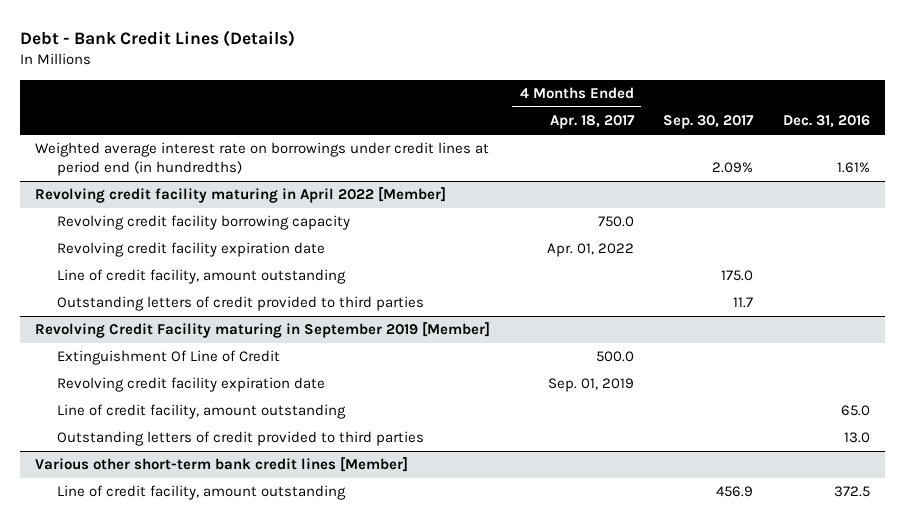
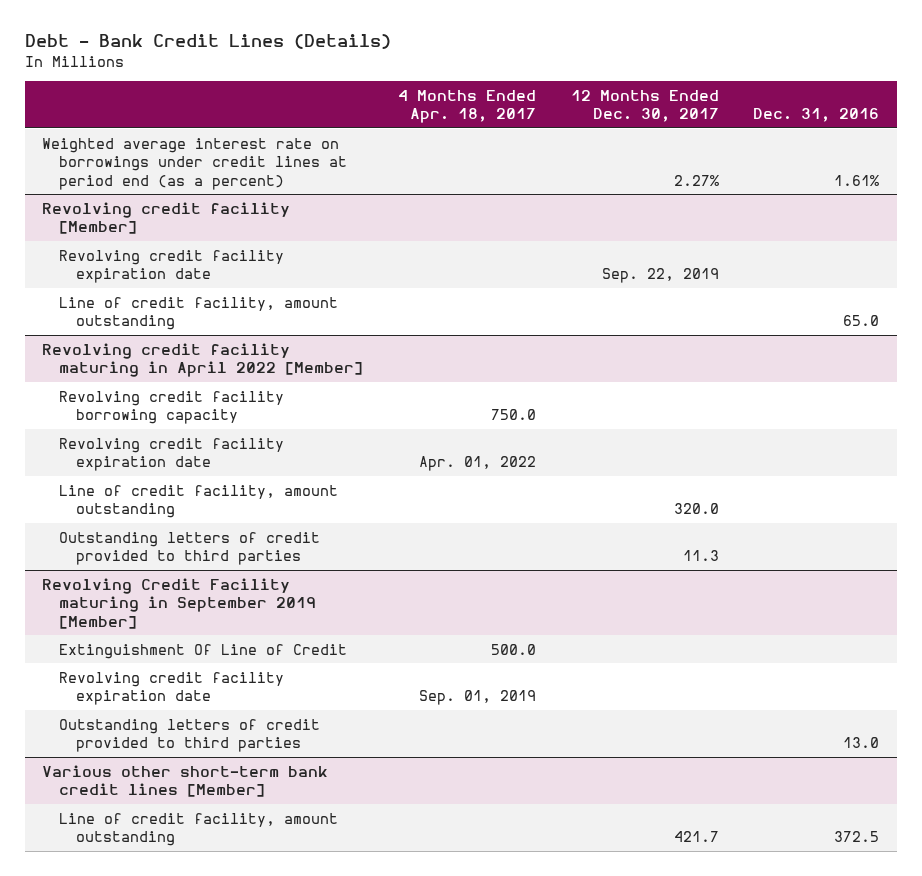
[663,115,755,130] Sep. 30, 2017 -> none
none -> [570,89,719,123] 12 Months Ended Dec. 30, 2017
[35,142,490,177] Weighted average interest rate on borrowings under credit lines at period end (in hundredths) -> [42,137,347,190] Weighted average interest rate on borrowings under credit lines at period end (as a percent)
none -> [42,201,291,235] Revolving credit facility [Member]
none -> [58,249,284,284] Revolving credit facility expiration date
none -> [58,296,338,331] Line of credit facility, amount outstanding
[57,404,347,420] Line of credit facility, amount outstanding -> none

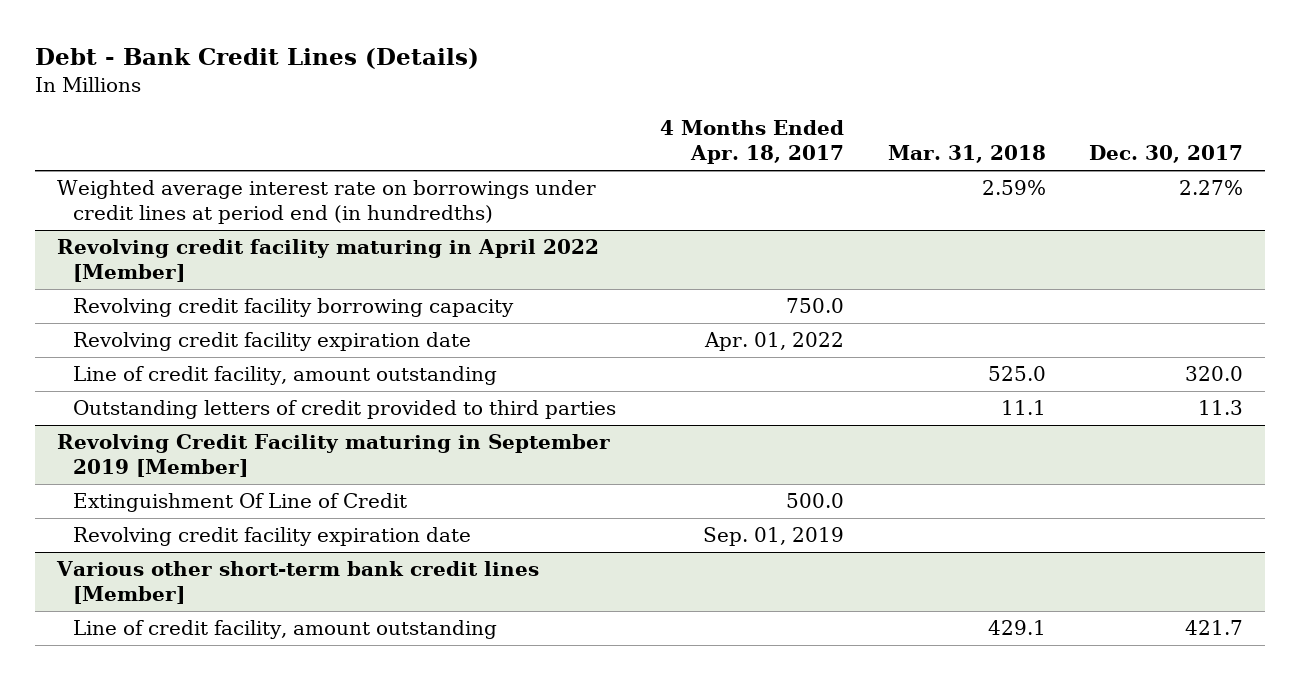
[570,89,719,123] 12 Months Ended Dec. 30, 2017 -> none
[753,108,880,123] Dec. 31, 2016 -> none
none -> [887,145,1046,164] Mar. 31, 2018
none -> [1089,145,1244,164] Dec. 30, 2017
[42,201,291,235] Revolving credit facility [Member] -> none
[58,249,284,284] Revolving credit facility expiration date -> none
[58,296,338,331] Line of credit facility, amount outstanding -> none
[42,137,347,190] Weighted average interest rate on borrowings under credit lines at period end (as a percent) -> [57,180,597,225] Weighted average interest rate on borrowings under credit lines at period end (in hundredths)
[58,718,320,753] Outstanding letters of credit provided to third parties -> none

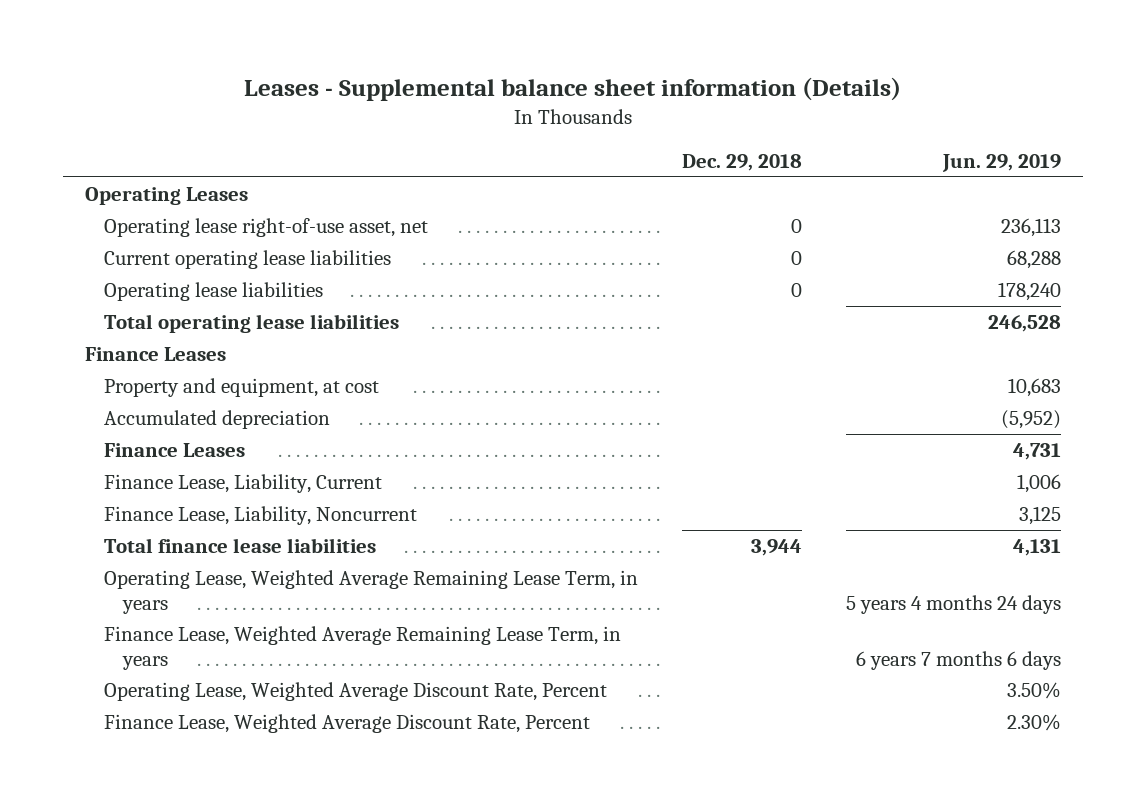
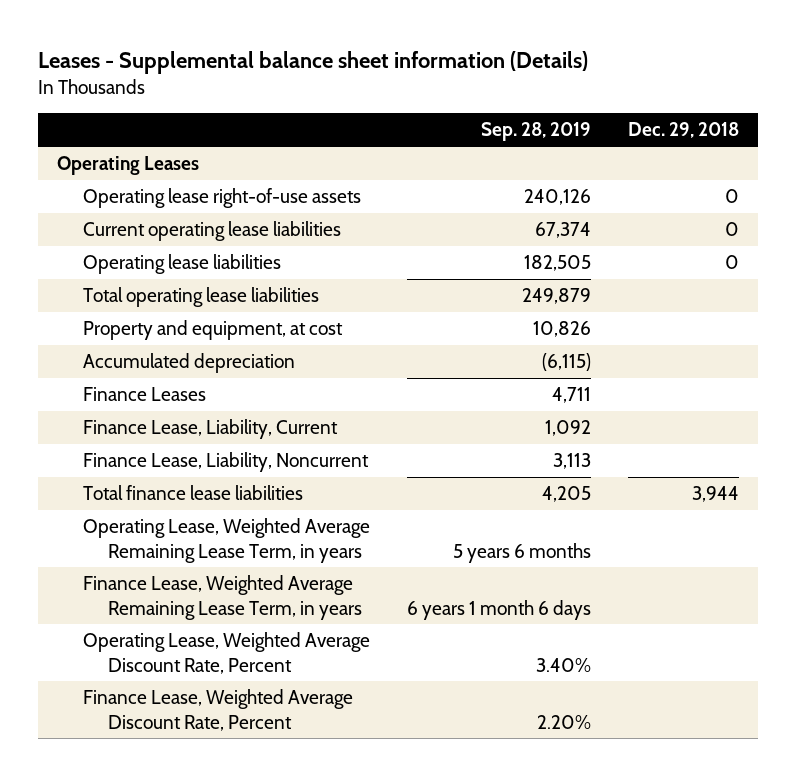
[941,154,1061,173] Jun. 29, 2019 -> none
none -> [480,122,591,142] Sep. 28, 2019
[104,217,429,237] Operating lease right-of-use asset, net -> [82,188,361,209] Operating lease right-of-use assets
[85,346,227,361] Finance Leases -> none

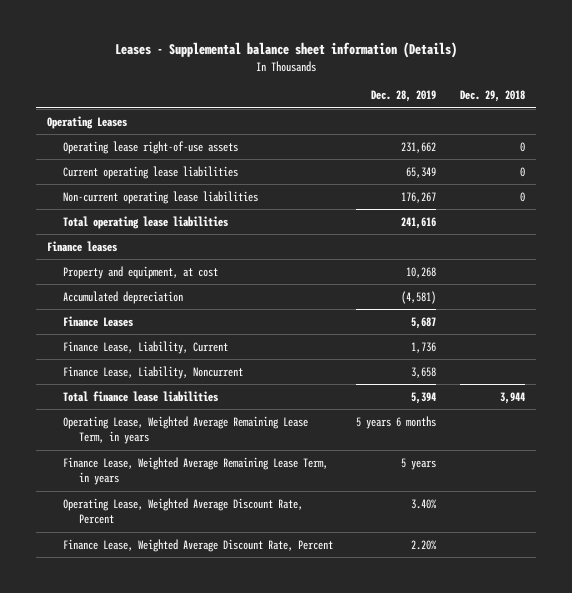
[480,122,591,142] Sep. 28, 2019 -> none
none -> [371,90,437,103] Dec. 28, 2019
[82,254,281,275] Operating lease liabilities -> [62,190,258,204] Non-current operating lease liabilities
none -> [47,240,118,252] Finance leases

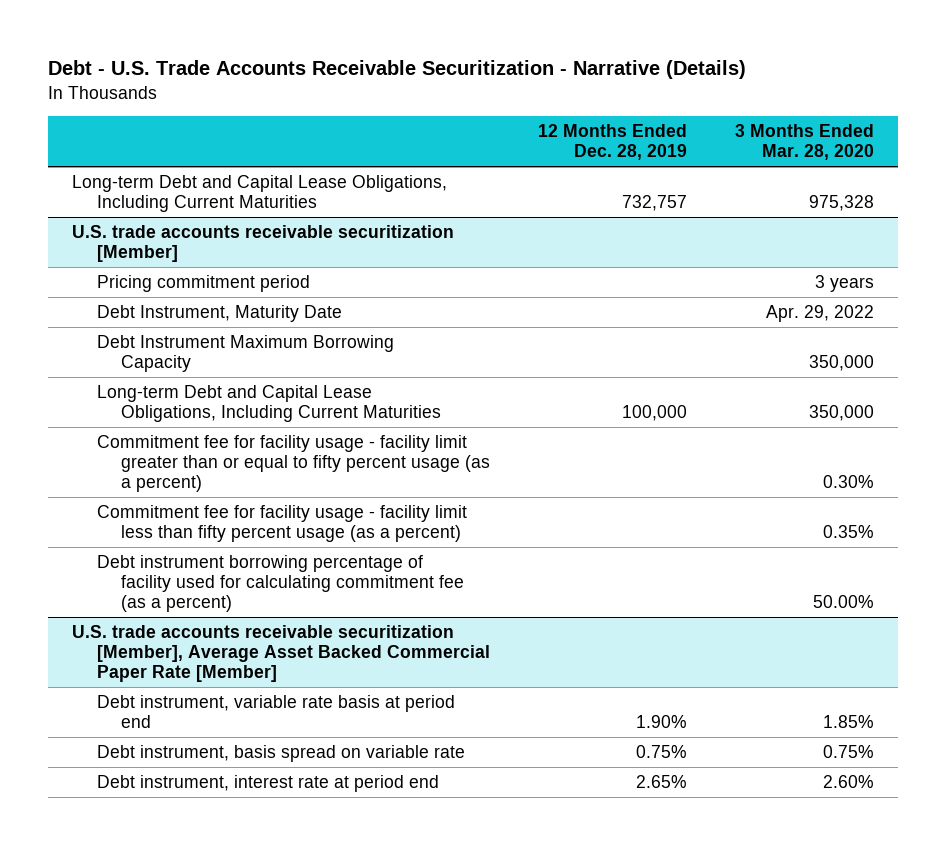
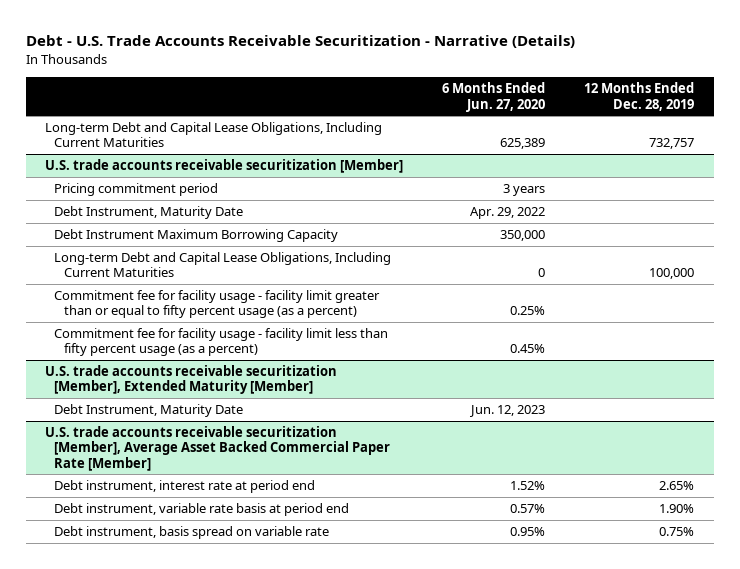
[735,124,875,161] 3 Months Ended Mar. 28, 2020 -> none
none -> [442,82,546,112] 6 Months Ended Jun. 27, 2020
[96,554,464,613] Debt instrument borrowing percentage of facility used for calculating commitment fee (as a percent) -> none
none -> [45,365,338,395] U.S. trade accounts receivable securitization [Member], Extended Maturity [Member]
none -> [54,404,244,418] Debt Instrument, Maturity Date
[96,774,439,792] Debt instrument, interest rate at period end -> [54,480,316,494] Debt instrument, interest rate at period end

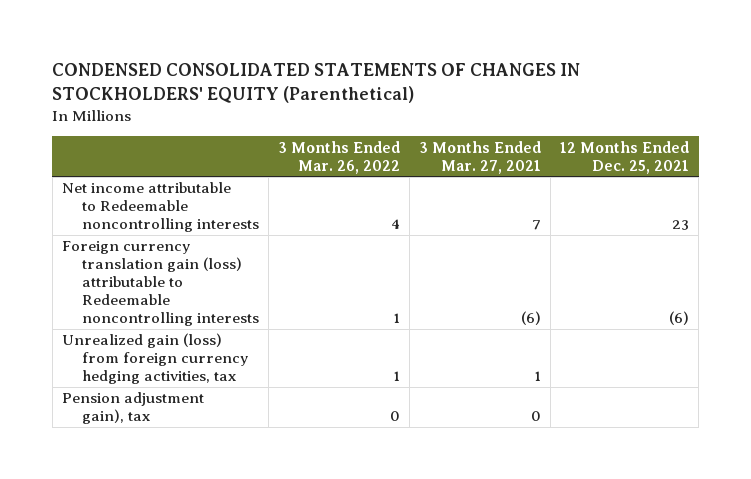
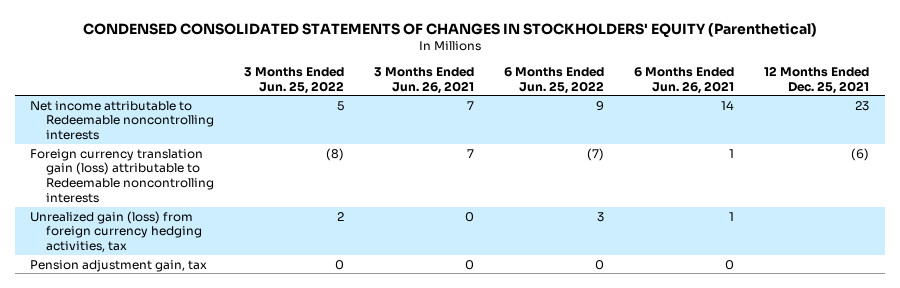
[278,140,401,174] 3 Months Ended Mar. 26, 2022 -> none
[419,140,542,174] 3 Months Ended Mar. 27, 2021 -> none
none -> [243,66,344,94] 3 Months Ended Jun. 25, 2022
none -> [373,66,474,94] 3 Months Ended Jun. 26, 2021
none -> [504,66,605,94] 6 Months Ended Jun. 25, 2022
none -> [634,66,735,94] 6 Months Ended Jun. 26, 2021
[61,392,204,425] Pension adjustment gain), tax -> [30,259,208,272] Pension adjustment gain, tax

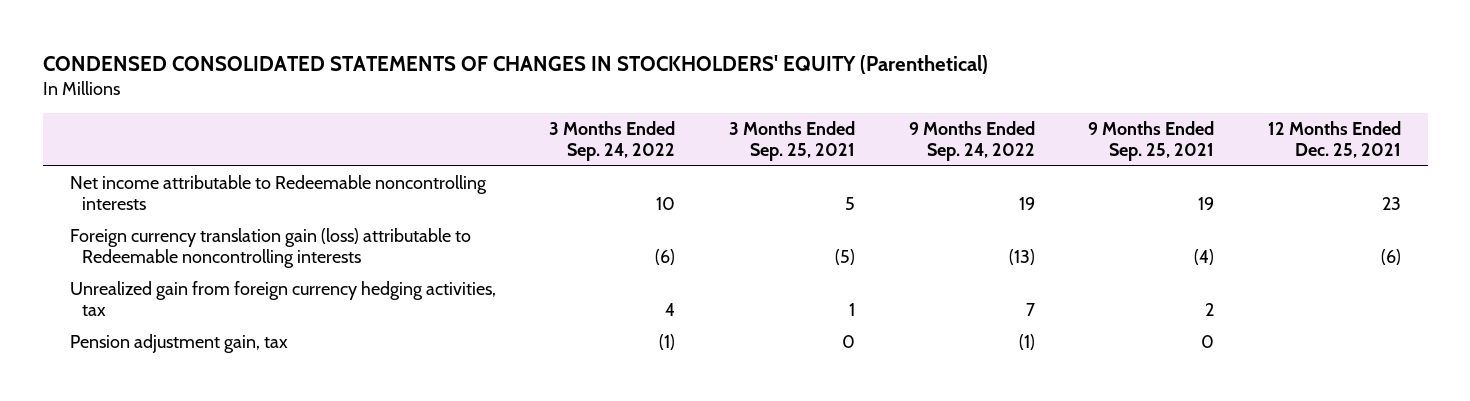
[243,66,344,94] 3 Months Ended Jun. 25, 2022 -> none
[373,66,474,94] 3 Months Ended Jun. 26, 2021 -> none
[504,66,605,94] 6 Months Ended Jun. 25, 2022 -> none
[634,66,735,94] 6 Months Ended Jun. 26, 2021 -> none
none -> [549,121,676,162] 3 Months Ended Sep. 24, 2022
none -> [728,121,855,162] 3 Months Ended Sep. 25, 2021
none -> [908,121,1035,162] 9 Months Ended Sep. 24, 2022
none -> [1088,121,1215,162] 9 Months Ended Sep. 25, 2021
[30,210,202,253] Unrealized gain (loss) from foreign currency hedging activities, tax -> [69,281,496,317] Unrealized gain from foreign currency hedging activities, tax

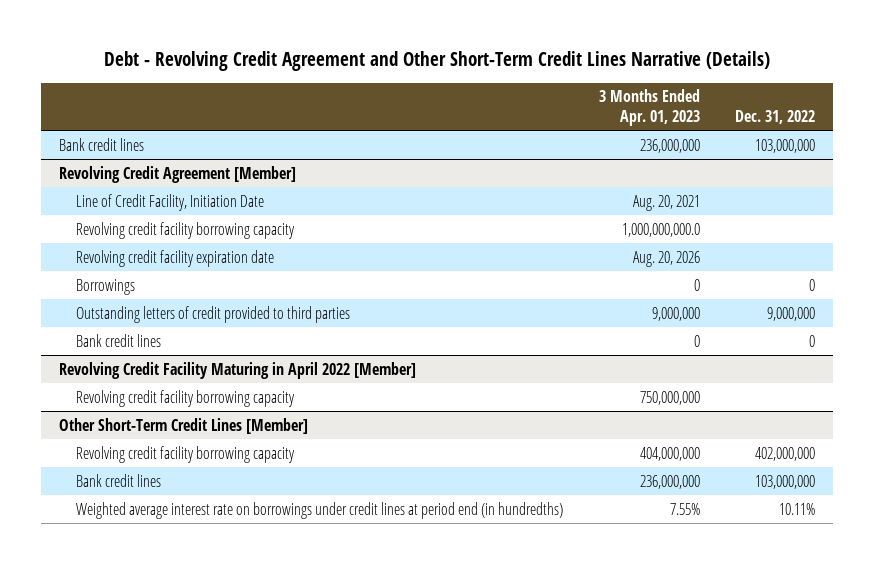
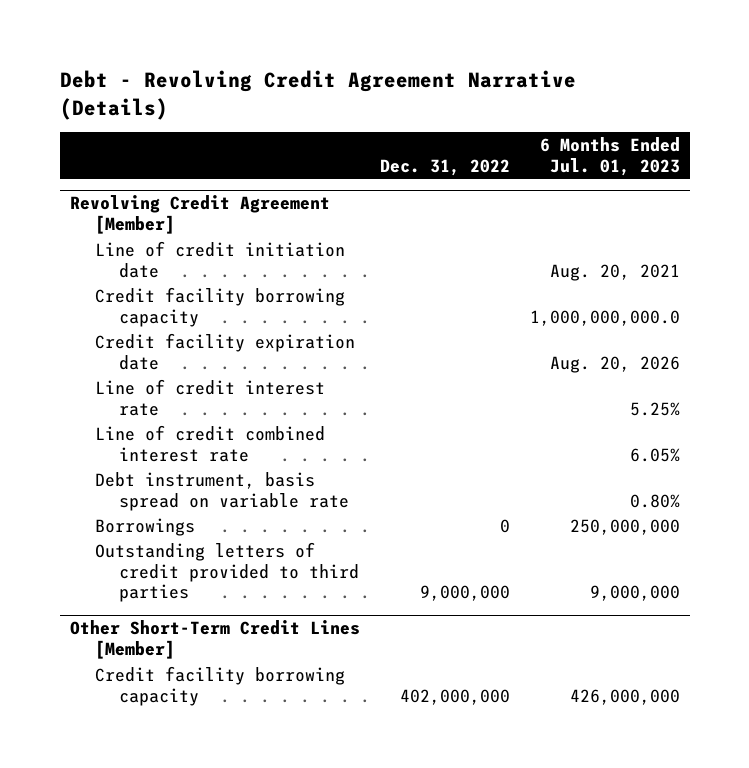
[104,51,771,72] Debt - Revolving Credit Agreement and Other Short-Term Credit Lines Narrative (Details) -> [59,70,576,120] Debt - Revolving Credit Agreement Narrative (Details)
[598,89,700,127] 3 Months Ended Apr. 01, 2023 -> none
none -> [539,137,680,177] 6 Months Ended Jul. 01, 2023
[58,137,144,151] Bank credit lines -> none
[76,193,265,211] Line of Credit Facility, Initiation Date -> [94,240,345,278] Line of credit initiation date
[76,221,296,239] Revolving credit facility borrowing capacity -> [94,286,345,327] Credit facility borrowing capacity
[76,249,275,267] Revolving credit facility expiration date -> [94,332,355,370] Credit facility expiration date
none -> [94,378,325,416] Line of credit interest rate
none -> [94,424,325,462] Line of credit combined interest rate
none -> [94,471,350,511] Debt instrument, basis spread on variable rate
[76,333,162,347] Bank credit lines -> none
[58,361,416,379] Revolving Credit Facility Maturing in April 2022 [Member] -> none
[76,389,296,407] Revolving credit facility borrowing capacity -> none
[76,473,162,487] Bank credit lines -> none
[76,501,564,519] Weighted average interest rate on borrowings under credit lines at period end (in hundredths) -> none
[76,445,296,463] Revolving credit facility borrowing capacity -> [94,665,345,706] Credit facility borrowing capacity

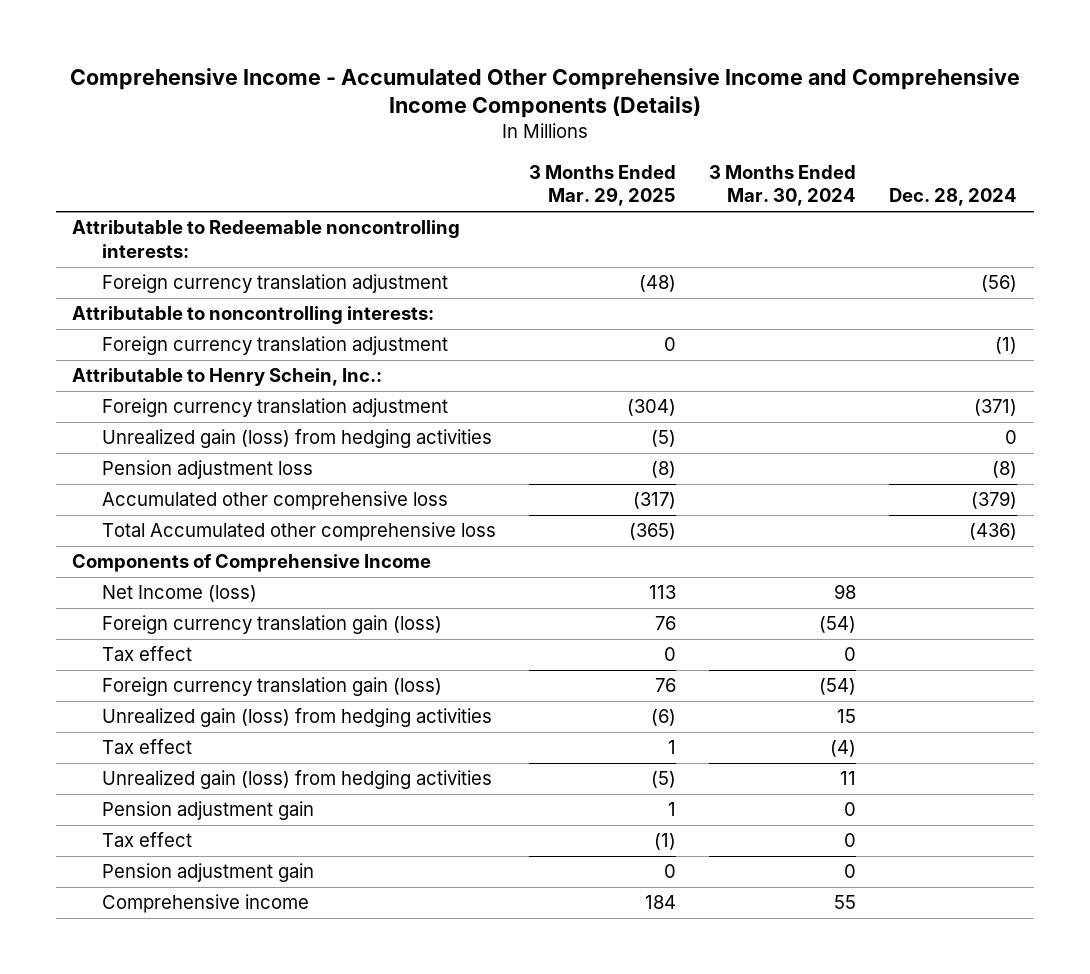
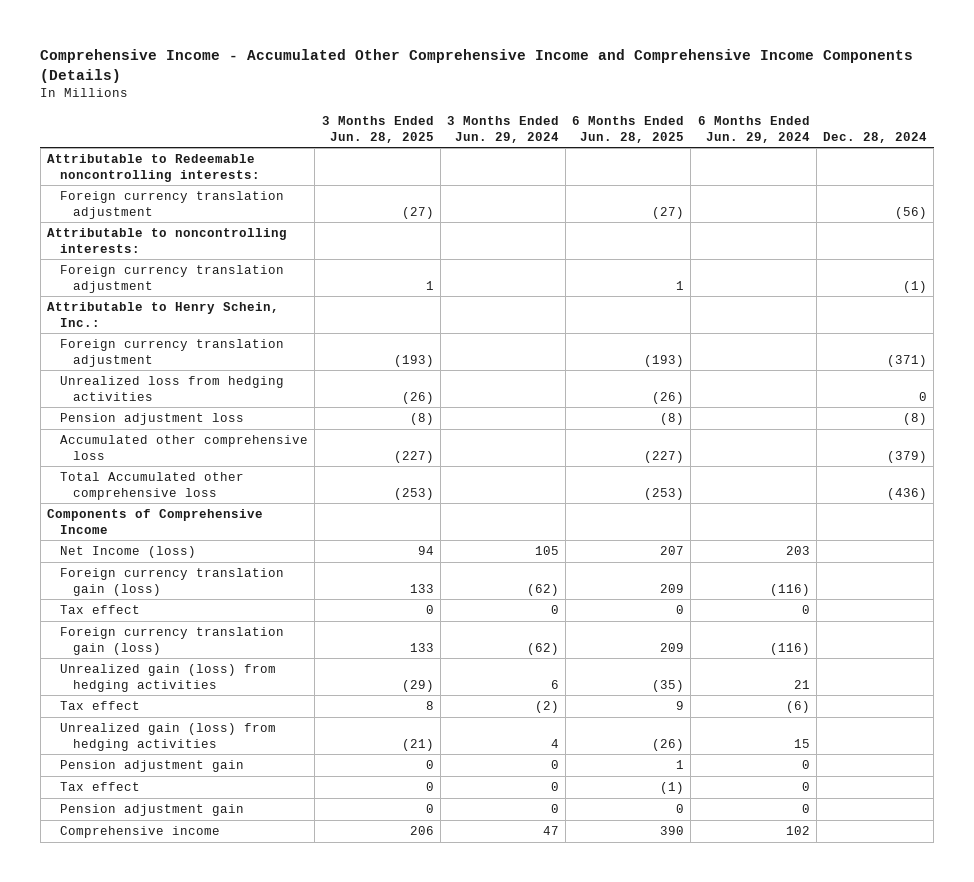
[528,165,676,207] 3 Months Ended Mar. 29, 2025 -> none
[709,165,857,207] 3 Months Ended Mar. 30, 2024 -> none
none -> [321,115,434,143] 3 Months Ended Jun. 28, 2025
none -> [446,115,559,143] 3 Months Ended Jun. 29, 2024
none -> [572,115,685,143] 6 Months Ended Jun. 28, 2025
none -> [697,115,810,143] 6 Months Ended Jun. 29, 2024
[101,429,492,449] Unrealized gain (loss) from hedging activities -> [60,375,285,401] Unrealized loss from hedging activities

